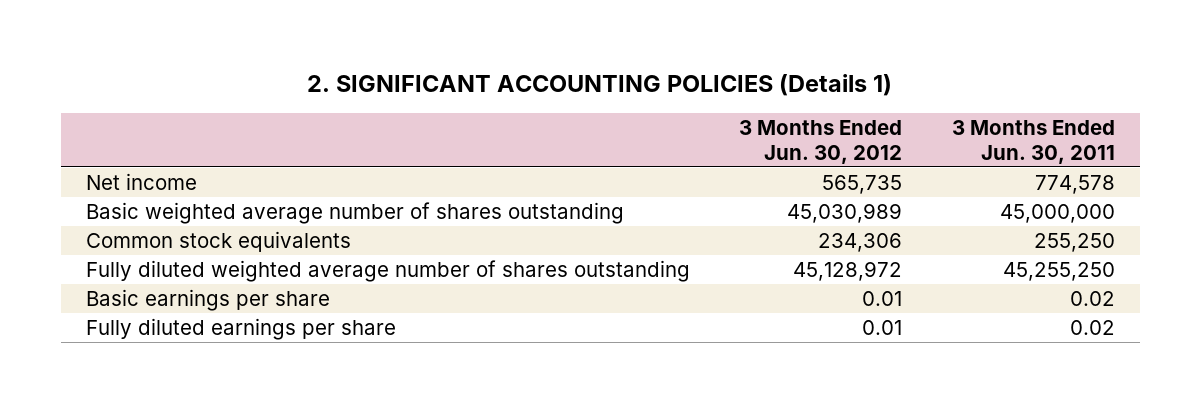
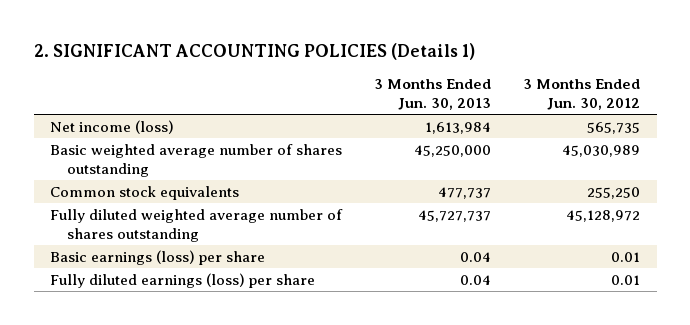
[952,120,1116,164] 3 Months Ended Jun. 30, 2011 -> none
none -> [374,78,492,111] 3 Months Ended Jun. 30, 2013
[85,173,197,191] Net income -> [49,119,174,134] Net income (loss)
[818,233,903,253] 234,306 -> [587,186,641,199] 255,250
[85,289,330,312] Basic earnings per share -> [49,249,265,265] Basic earnings (loss) per share
[85,318,396,341] Fully diluted earnings per share -> [49,272,315,288] Fully diluted earnings (loss) per share

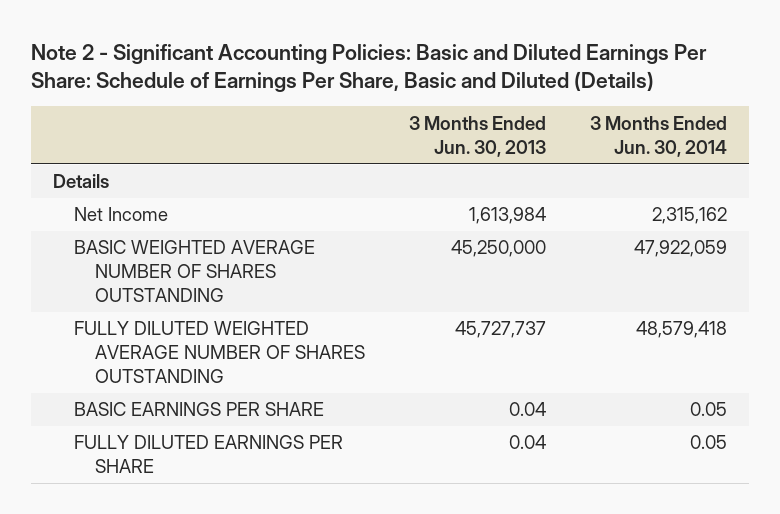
[33,43,475,61] 2. SIGNIFICANT ACCOUNTING POLICIES (Details 1) -> [31,43,708,93] Note 2 - Significant Accounting Policies: Basic and Diluted Earnings Per Share: Schedule of Earnings Per Share, Basic and Diluted (Details)
[523,78,641,111] 3 Months Ended Jun. 30, 2012 -> none
none -> [590,115,728,157] 3 Months Ended Jun. 30, 2014
[49,185,239,200] Common stock equivalents -> none
none -> [53,174,110,189] Details
[49,119,174,134] Net income (loss) -> [74,207,169,222] Net Income
[49,143,342,178] Basic weighted average number of shares outstanding -> [74,240,316,302] BASIC WEIGHTED AVERAGE NUMBER OF SHARES OUTSTANDING
[49,208,343,243] Fully diluted weighted average number of shares outstanding -> [74,321,365,383] FULLY DILUTED WEIGHTED AVERAGE NUMBER OF SHARES OUTSTANDING
[49,249,265,265] Basic earnings (loss) per share -> [74,402,325,417] BASIC EARNINGS PER SHARE
[49,272,315,288] Fully diluted earnings (loss) per share -> [74,435,344,474] FULLY DILUTED EARNINGS PER SHARE

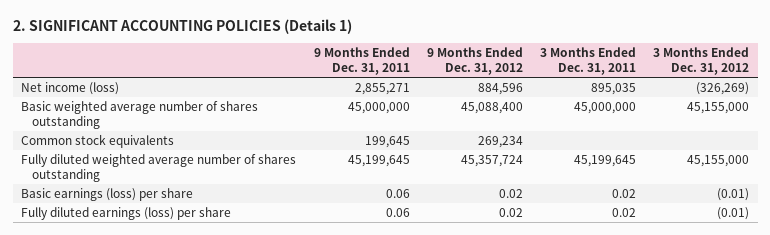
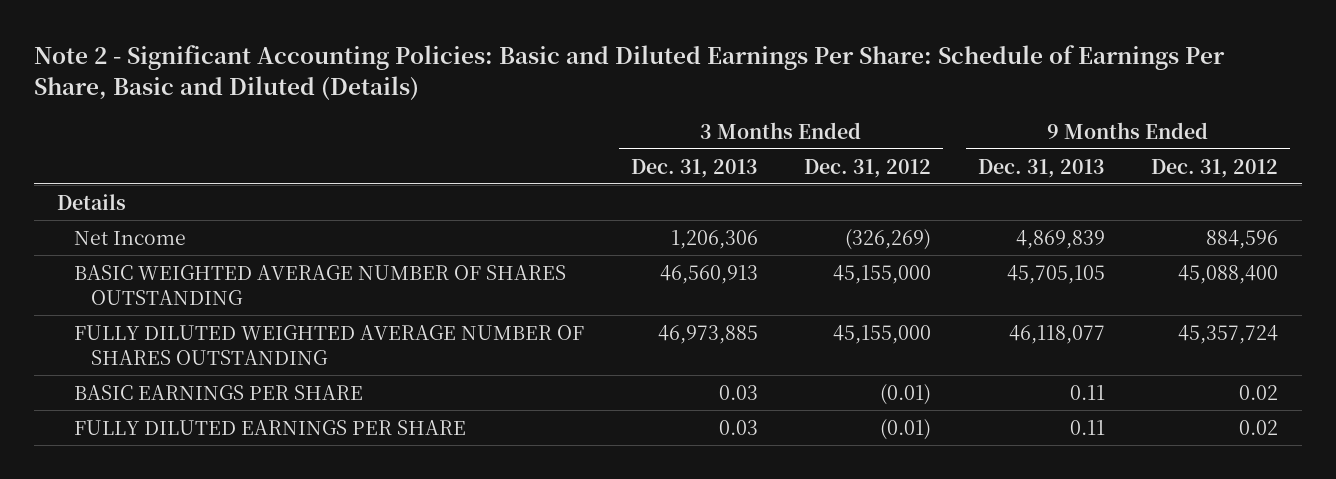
[12,19,352,35] 2. SIGNIFICANT ACCOUNTING POLICIES (Details 1) -> [33,45,1225,100] Note 2 - Significant Accounting Policies: Basic and Diluted Earnings Per Share: Schedule of Earnings Per Share, Basic and Diluted (Details)
[313,47,410,76] 9 Months Ended Dec. 31, 2011 -> none
[539,47,636,76] 3 Months Ended Dec. 31, 2011 -> none
none -> [630,158,758,178] Dec. 31, 2013
none -> [977,158,1105,178] Dec. 31, 2013
[21,133,175,148] Common stock equivalents -> none
none -> [57,193,127,210] Details
[21,81,120,95] Net income (loss) -> [74,230,187,245] Net Income
[21,100,259,129] Basic weighted average number of shares outstanding -> [74,264,567,305] BASIC WEIGHTED AVERAGE NUMBER OF SHARES OUTSTANDING
[21,153,297,182] Fully diluted weighted average number of shares outstanding -> [74,324,585,365] FULLY DILUTED WEIGHTED AVERAGE NUMBER OF SHARES OUTSTANDING
[21,187,194,201] Basic earnings (loss) per share -> [74,384,364,400] BASIC EARNINGS PER SHARE
[21,206,232,220] Fully diluted earnings (loss) per share -> [74,419,467,435] FULLY DILUTED EARNINGS PER SHARE

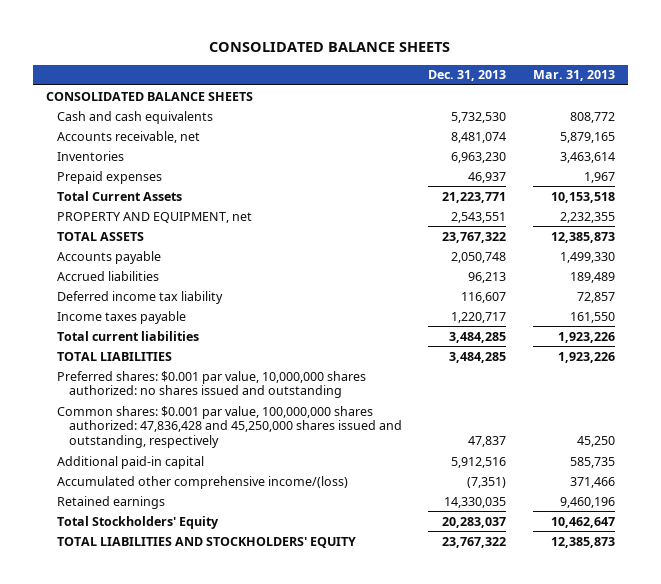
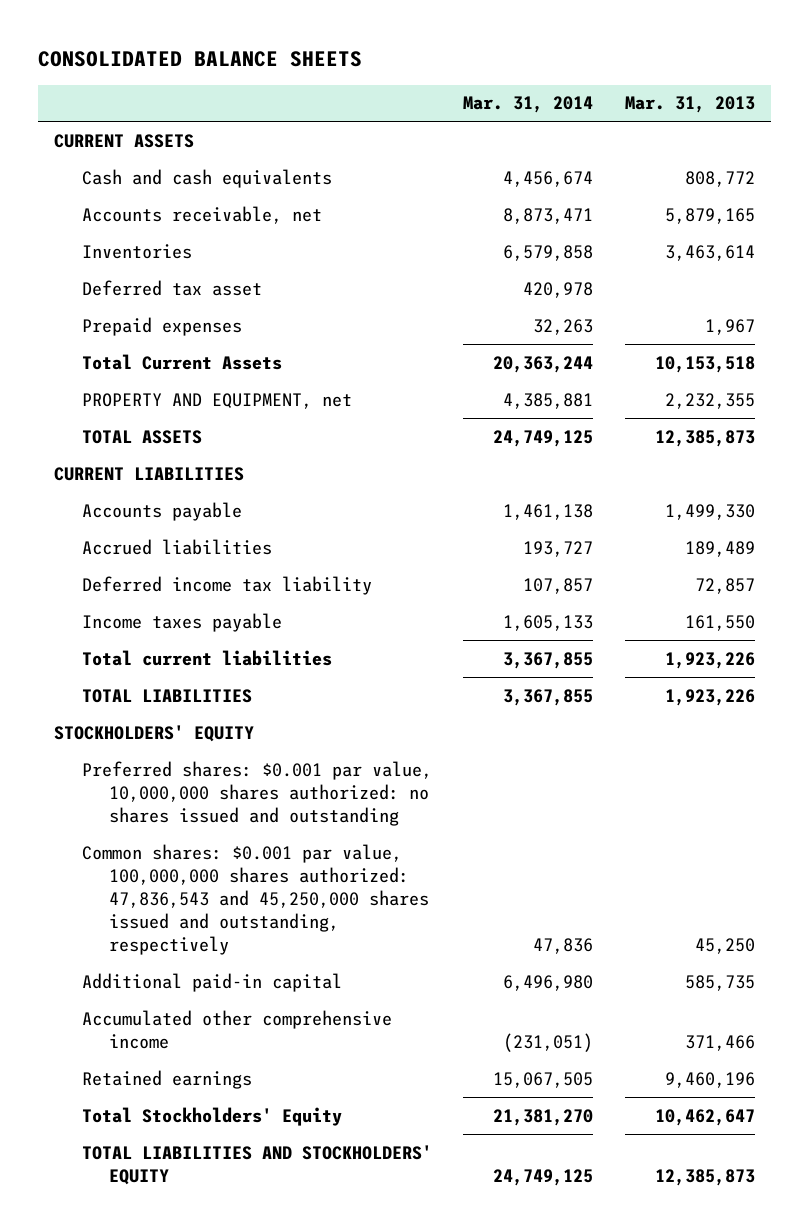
[428,70,507,82] Dec. 31, 2013 -> none
none -> [463,96,594,114] Mar. 31, 2014
[45,91,253,101] CONSOLIDATED BALANCE SHEETS -> none
none -> [54,133,195,148] CURRENT ASSETS
none -> [81,279,262,296] Deferred tax asset
none -> [54,466,245,481] CURRENT LIABILITIES
none -> [54,724,255,742] STOCKHOLDERS' EQUITY
[57,405,402,449] Common shares: $0.001 par value, 100,000,000 shares authorized: 47,836,428 and 45,250,000 shares issued and outstanding, respectively -> [81,843,430,955] Common shares: $0.001 par value, 100,000,000 shares authorized: 47,836,543 and 45,250,000 shares issued and outstanding, respectively
[57,475,349,489] Accumulated other comprehensive income/(loss) -> [81,1009,392,1049] Accumulated other comprehensive income

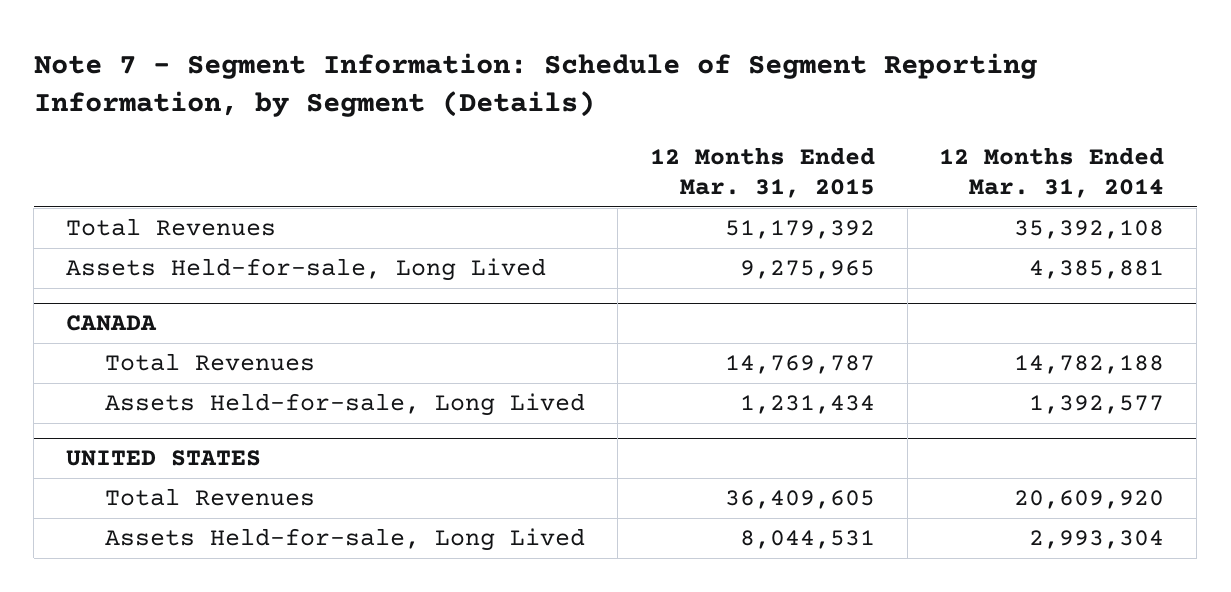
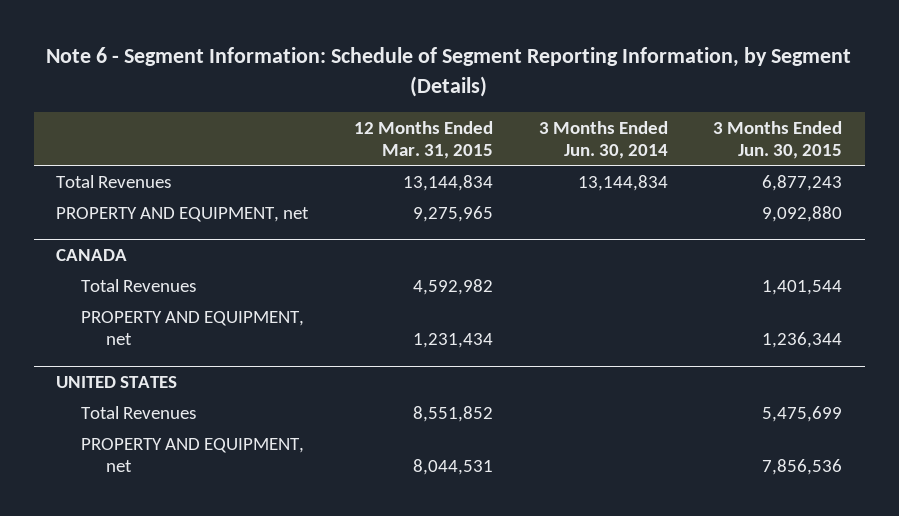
[33,52,1037,118] Note 7 - Segment Information: Schedule of Segment Reporting Information, by Segment (Details) -> [46,47,852,97] Note 6 - Segment Information: Schedule of Segment Reporting Information, by Segment (Details)
[939,146,1165,199] 12 Months Ended Mar. 31, 2014 -> none
none -> [538,120,668,160] 3 Months Ended Jun. 30, 2014
none -> [713,120,843,160] 3 Months Ended Jun. 30, 2015
[724,220,875,240] 51,179,392 -> [402,174,493,191] 13,144,834
[66,258,547,282] Assets Held-for-sale, Long Lived -> [56,206,310,222] PROPERTY AND EQUIPMENT, net
[724,355,875,375] 14,769,787 -> [412,278,493,295] 4,592,982
[104,393,585,417] Assets Held-for-sale, Long Lived -> [81,310,305,346] PROPERTY AND EQUIPMENT, net
[724,490,875,510] 36,409,605 -> [412,405,493,422] 8,551,852
[104,528,585,552] Assets Held-for-sale, Long Lived -> [81,437,305,473] PROPERTY AND EQUIPMENT, net

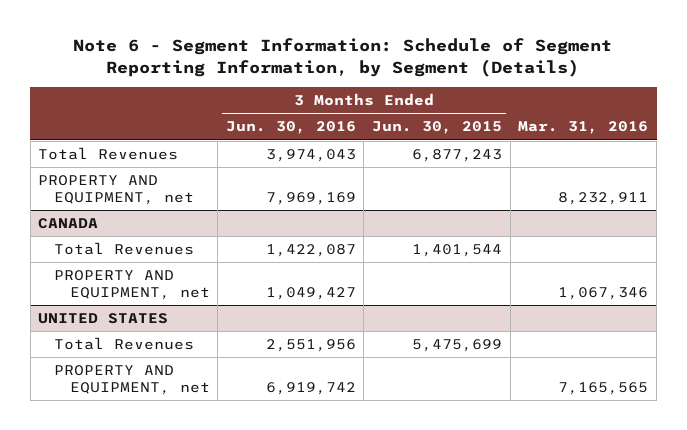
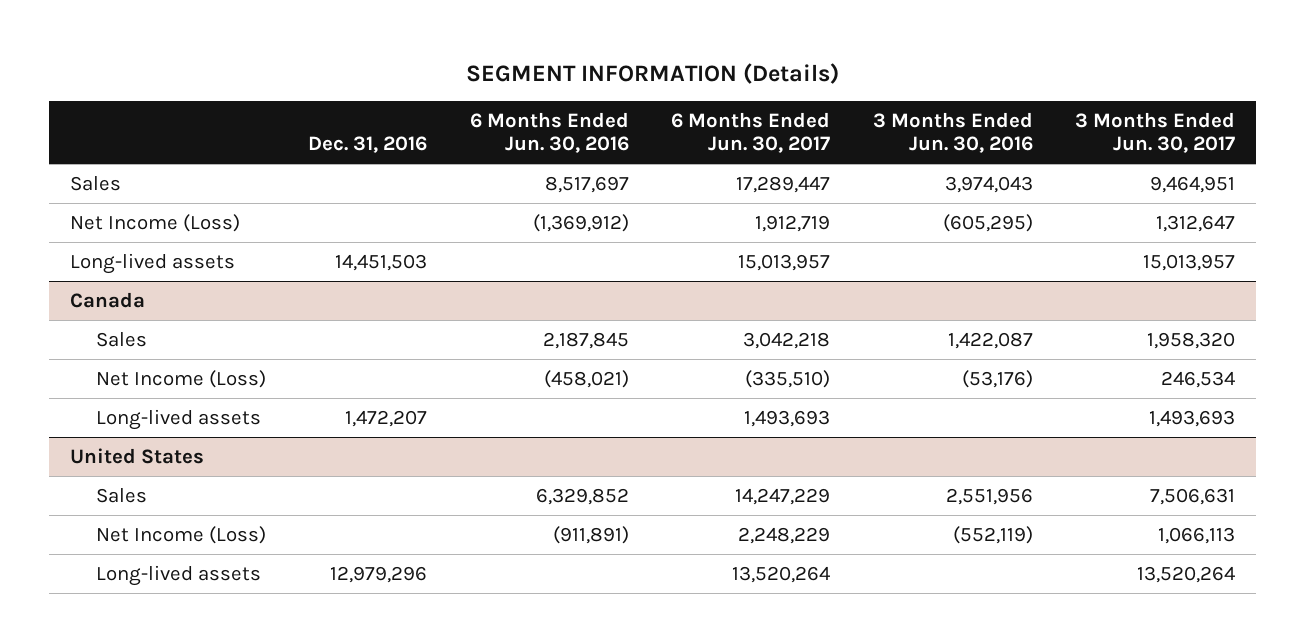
[73,38,613,77] Note 6 - Segment Information: Schedule of Segment Reporting Information, by Segment (Details) -> [465,62,839,84] SEGMENT INFORMATION (Details)
[372,121,503,135] Jun. 30, 2015 -> none
[518,121,649,135] Mar. 31, 2016 -> none
none -> [308,136,428,154] Dec. 31, 2016
none -> [469,111,629,154] 6 Months Ended Jun. 30, 2016
none -> [671,111,831,154] 6 Months Ended Jun. 30, 2017
none -> [1075,111,1236,154] 3 Months Ended Jun. 30, 2017
[38,175,194,206] PROPERTY AND EQUIPMENT, net -> none
[53,270,210,301] PROPERTY AND EQUIPMENT, net -> none
[53,365,210,396] PROPERTY AND EQUIPMENT, net -> none
[38,147,179,161] Total Revenues -> [70,175,122,191] Sales
none -> [70,213,241,232] Net Income (Loss)
none -> [70,252,236,274] Long-lived assets
[38,218,99,230] CANADA -> [70,291,146,308] Canada
[53,242,194,256] Total Revenues -> [96,331,148,347] Sales
none -> [96,369,267,388] Net Income (Loss)
none -> [96,408,262,430] Long-lived assets
[38,313,169,325] UNITED STATES -> [70,447,205,464] United States
[53,337,194,351] Total Revenues -> [96,487,148,503] Sales
none -> [96,525,267,544] Net Income (Loss)
none -> [96,564,262,586] Long-lived assets

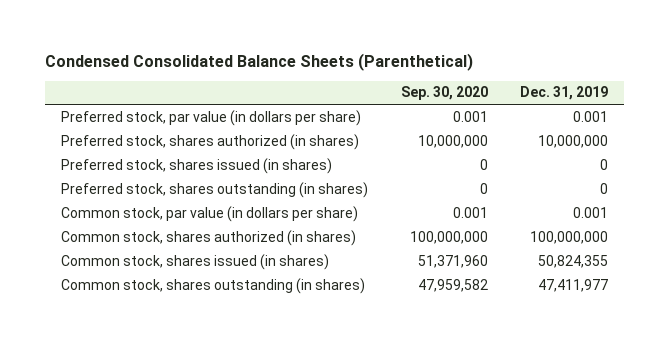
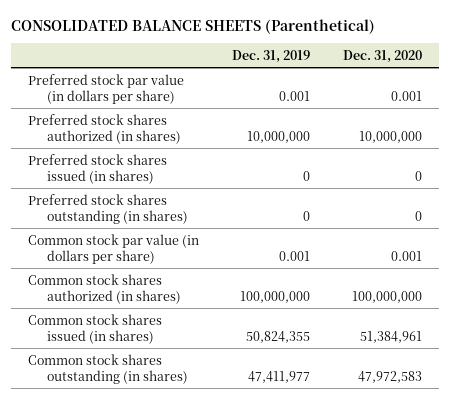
[45,52,474,71] Condensed Consolidated Balance Sheets (Parenthetical) -> [11,18,376,34] CONSOLIDATED BALANCE SHEETS (Parenthetical)
[400,86,488,101] Sep. 30, 2020 -> none
none -> [343,49,423,63] Dec. 31, 2020
[61,109,362,126] Preferred stock, par value (in dollars per share) -> [27,73,184,104] Preferred stock par value (in dollars per share)
[61,133,360,150] Preferred stock, shares authorized (in shares) -> [27,113,181,144] Preferred stock shares authorized (in shares)
[61,157,333,174] Preferred stock, shares issued (in shares) -> [27,153,167,184] Preferred stock shares issued (in shares)
[61,181,369,198] Preferred stock, shares outstanding (in shares) -> [27,193,188,224] Preferred stock shares outstanding (in shares)
[61,205,359,222] Common stock, par value (in dollars per share) -> [27,233,199,264] Common stock par value (in dollars per share)
[61,229,357,246] Common stock, shares authorized (in shares) -> [27,273,181,304] Common stock shares authorized (in shares)
[61,253,330,270] Common stock, shares issued (in shares) -> [27,313,162,344] Common stock shares issued (in shares)
[61,277,366,294] Common stock, shares outstanding (in shares) -> [27,353,188,384] Common stock shares outstanding (in shares)

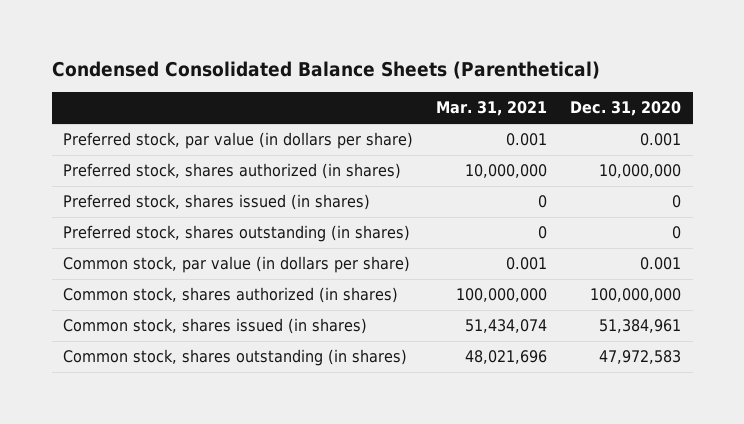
[11,18,376,34] CONSOLIDATED BALANCE SHEETS (Parenthetical) -> [51,61,600,80] Condensed Consolidated Balance Sheets (Parenthetical)
[231,49,310,63] Dec. 31, 2019 -> none
none -> [436,101,548,117] Mar. 31, 2021
[27,73,184,104] Preferred stock par value (in dollars per share) -> [63,132,414,150] Preferred stock, par value (in dollars per share)
[27,113,181,144] Preferred stock shares authorized (in shares) -> [63,163,402,180] Preferred stock, shares authorized (in shares)
[27,153,167,184] Preferred stock shares issued (in shares) -> [63,194,371,211] Preferred stock, shares issued (in shares)
[27,193,188,224] Preferred stock shares outstanding (in shares) -> [63,225,411,243] Preferred stock, shares outstanding (in shares)
[27,233,199,264] Common stock par value (in dollars per share) -> [63,256,411,274] Common stock, par value (in dollars per share)
[27,273,181,304] Common stock shares authorized (in shares) -> [63,287,399,304] Common stock, shares authorized (in shares)
[27,313,162,344] Common stock shares issued (in shares) -> [63,318,368,335] Common stock, shares issued (in shares)
[27,353,188,384] Common stock shares outstanding (in shares) -> [63,349,408,367] Common stock, shares outstanding (in shares)

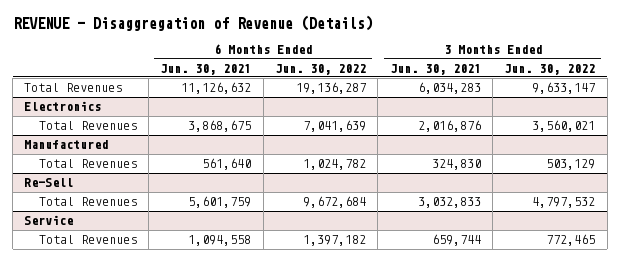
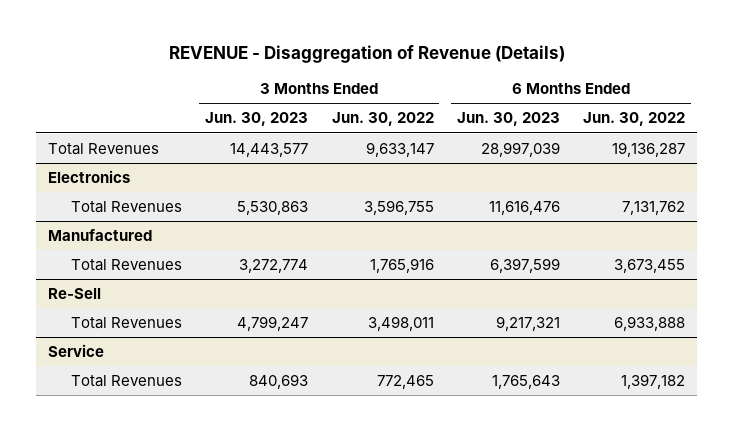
[160,63,252,75] Jun. 30, 2021 -> none
[389,63,481,75] Jun. 30, 2021 -> none
none -> [205,112,309,127] Jun. 30, 2023
none -> [456,112,560,127] Jun. 30, 2023
[302,120,366,133] 7,041,639 -> [622,200,686,215] 7,131,762
[532,120,596,133] 3,560,021 -> [363,199,434,215] 3,596,755
[302,159,366,171] 1,024,782 -> [614,258,686,273] 3,673,455
[546,159,596,171] 503,129 -> [369,257,434,273] 1,765,916
[302,196,366,209] 9,672,684 -> [614,315,686,331] 6,933,888
[532,197,596,209] 4,797,532 -> [367,315,434,331] 3,498,011

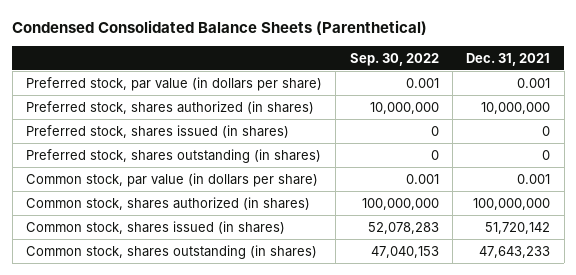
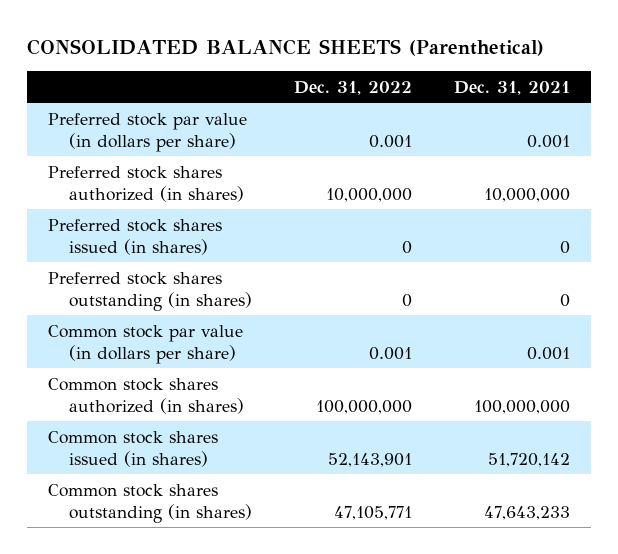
[12,19,428,35] Condensed Consolidated Balance Sheets (Parenthetical) -> [26,38,544,56] CONSOLIDATED BALANCE SHEETS (Parenthetical)
[349,52,439,66] Sep. 30, 2022 -> none
none -> [293,80,412,95] Dec. 31, 2022
[26,76,323,91] Preferred stock, par value (in dollars per share) -> [47,112,247,152] Preferred stock par value (in dollars per share)
[26,100,315,114] Preferred stock, shares authorized (in shares) -> [47,165,244,202] Preferred stock shares authorized (in shares)
[26,124,290,138] Preferred stock, shares issued (in shares) -> [47,218,222,255] Preferred stock shares issued (in shares)
[26,148,322,163] Preferred stock, shares outstanding (in shares) -> [47,271,252,311] Preferred stock shares outstanding (in shares)
[26,172,319,187] Common stock, par value (in dollars per share) -> [47,324,243,364] Common stock par value (in dollars per share)
[26,196,311,210] Common stock, shares authorized (in shares) -> [47,377,244,414] Common stock shares authorized (in shares)
[26,220,286,234] Common stock, shares issued (in shares) -> [47,430,218,467] Common stock shares issued (in shares)
[26,244,318,259] Common stock, shares outstanding (in shares) -> [47,483,252,523] Common stock shares outstanding (in shares)

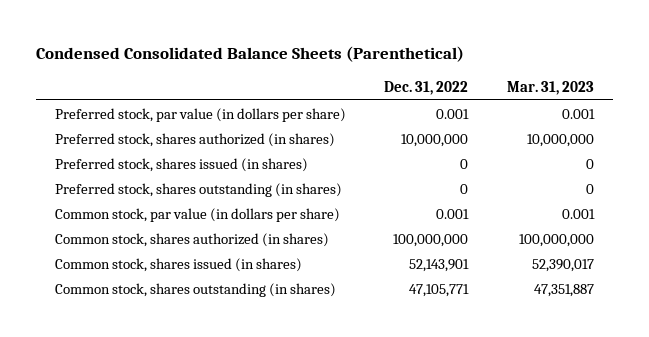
[26,38,544,56] CONSOLIDATED BALANCE SHEETS (Parenthetical) -> [36,46,465,63] Condensed Consolidated Balance Sheets (Parenthetical)
[453,80,570,95] Dec. 31, 2021 -> none
none -> [506,81,594,96] Mar. 31, 2023
[47,112,247,152] Preferred stock par value (in dollars per share) -> [55,107,347,122] Preferred stock, par value (in dollars per share)
[47,165,244,202] Preferred stock shares authorized (in shares) -> [55,132,336,147] Preferred stock, shares authorized (in shares)
[47,218,222,255] Preferred stock shares issued (in shares) -> [55,157,309,172] Preferred stock, shares issued (in shares)
[47,271,252,311] Preferred stock shares outstanding (in shares) -> [55,182,343,197] Preferred stock, shares outstanding (in shares)
[47,324,243,364] Common stock par value (in dollars per share) -> [55,207,341,222] Common stock, par value (in dollars per share)
[47,377,244,414] Common stock shares authorized (in shares) -> [55,232,330,247] Common stock, shares authorized (in shares)
[47,430,218,467] Common stock shares issued (in shares) -> [55,257,303,272] Common stock, shares issued (in shares)
[47,483,252,523] Common stock shares outstanding (in shares) -> [55,282,337,297] Common stock, shares outstanding (in shares)

